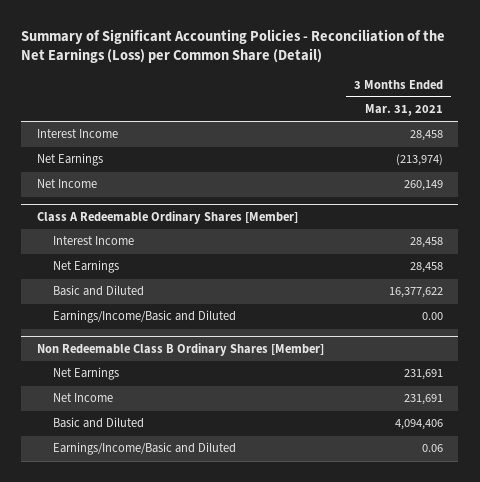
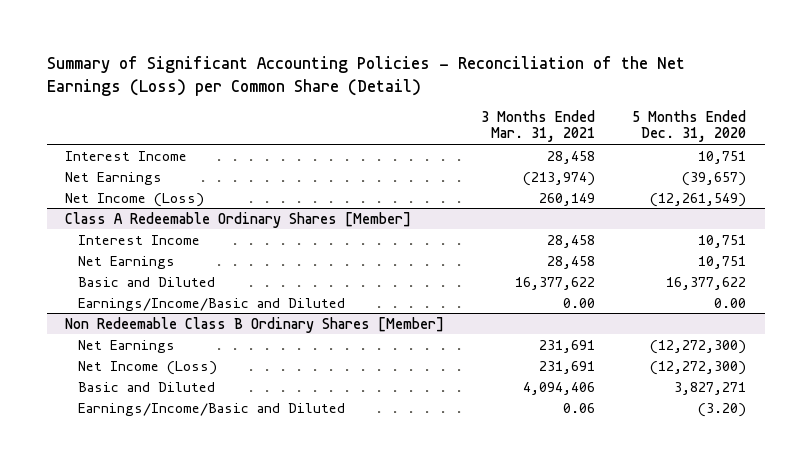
none -> [632,109,747,143] 5 Months Ended Dec. 31, 2020
[36,179,97,189] Net Income -> [65,192,205,207] Net Income (Loss)
[53,393,114,403] Net Income -> [77,360,217,375] Net Income (Loss)

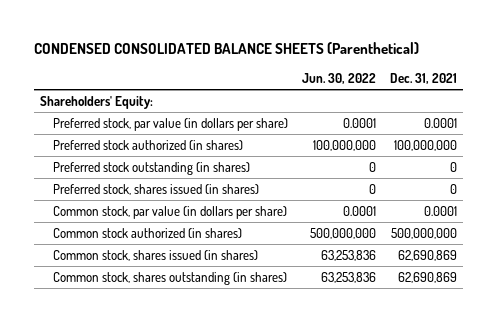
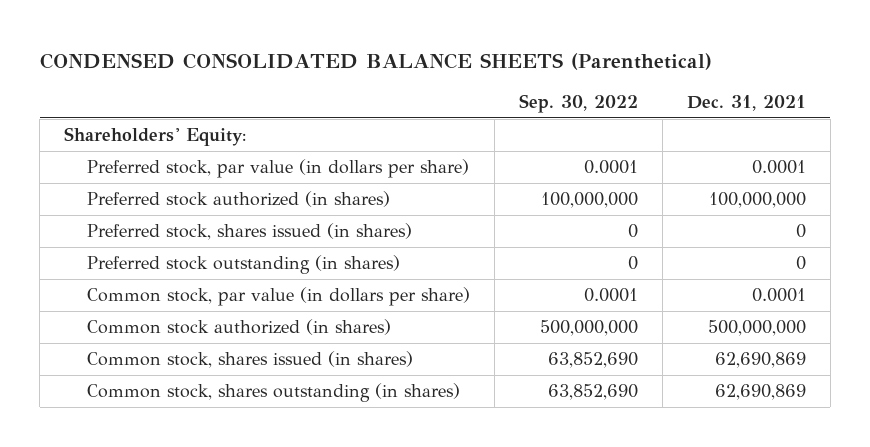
[301,73,376,85] Jun. 30, 2022 -> none
none -> [519,93,639,113] Sep. 30, 2022
[52,161,250,175] Preferred stock outstanding (in shares) -> [87,255,401,275] Preferred stock outstanding (in shares)

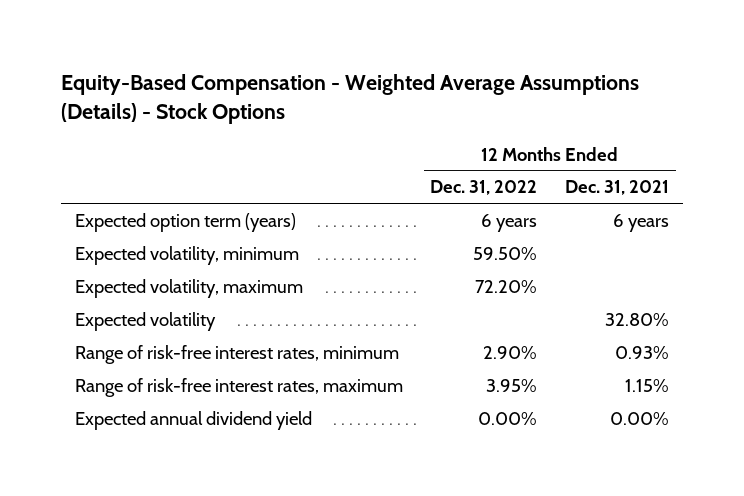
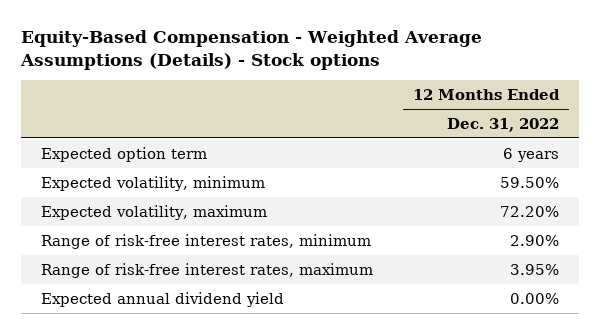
[61,74,640,125] Equity-Based Compensation - Weighted Average Assumptions (Details) - Stock Options -> [20,30,483,70] Equity-Based Compensation - Weighted Average Assumptions (Details) - Stock options
[564,180,669,196] Dec. 31, 2021 -> none
[74,212,296,232] Expected option term (years) -> [41,146,208,162] Expected option term
[74,311,216,331] Expected volatility -> none

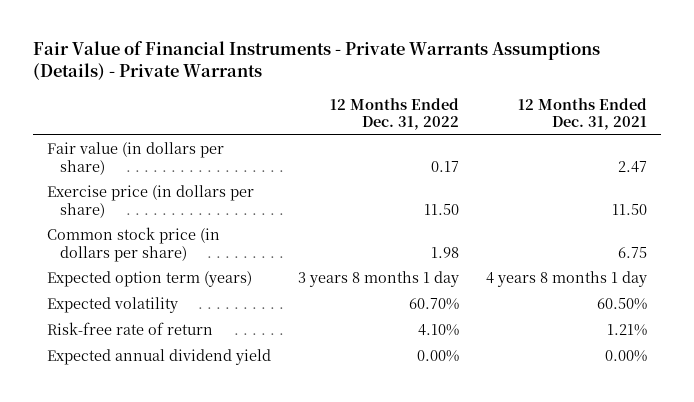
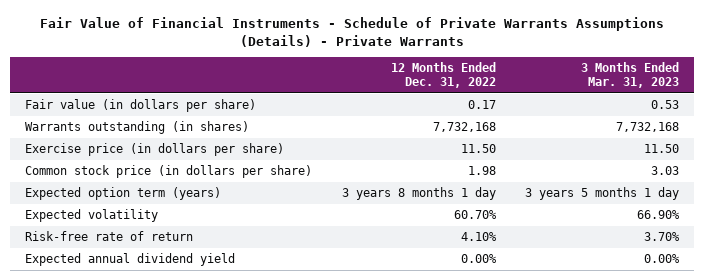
[32,41,600,81] Fair Value of Financial Instruments - Private Warrants Assumptions (Details) - Private Warrants -> [40,17,665,47] Fair Value of Financial Instruments - Schedule of Private Warrants Assumptions (Details) - Private Warrants
[518,97,648,131] 12 Months Ended Dec. 31, 2021 -> none
none -> [581,62,680,89] 3 Months Ended Mar. 31, 2023
none -> [25,120,250,134] Warrants outstanding (in shares)

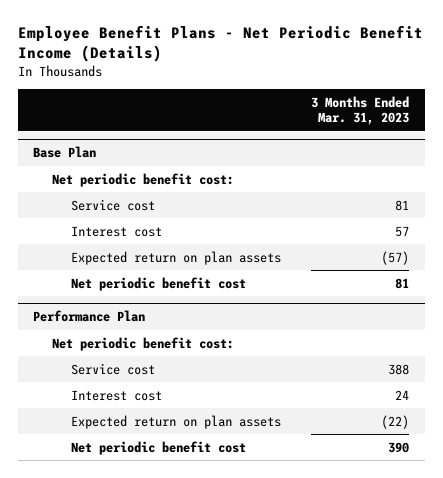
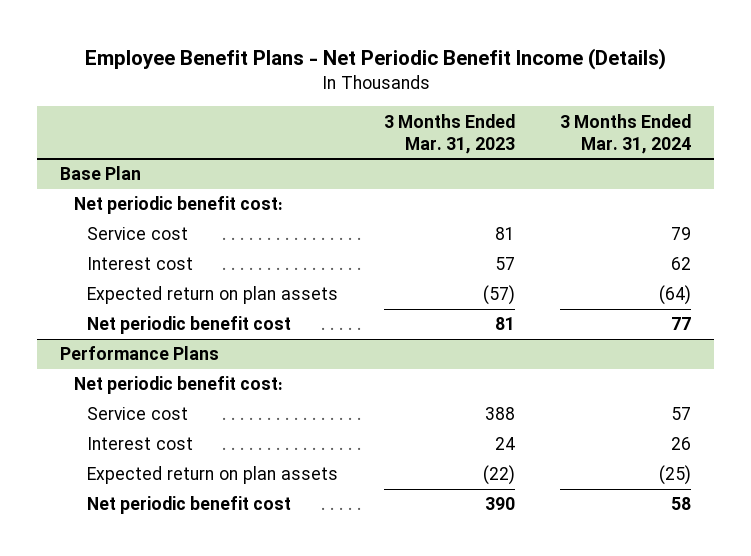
none -> [560,113,692,154] 3 Months Ended Mar. 31, 2024
[33,310,146,323] Performance Plan -> [60,346,220,361] Performance Plans

